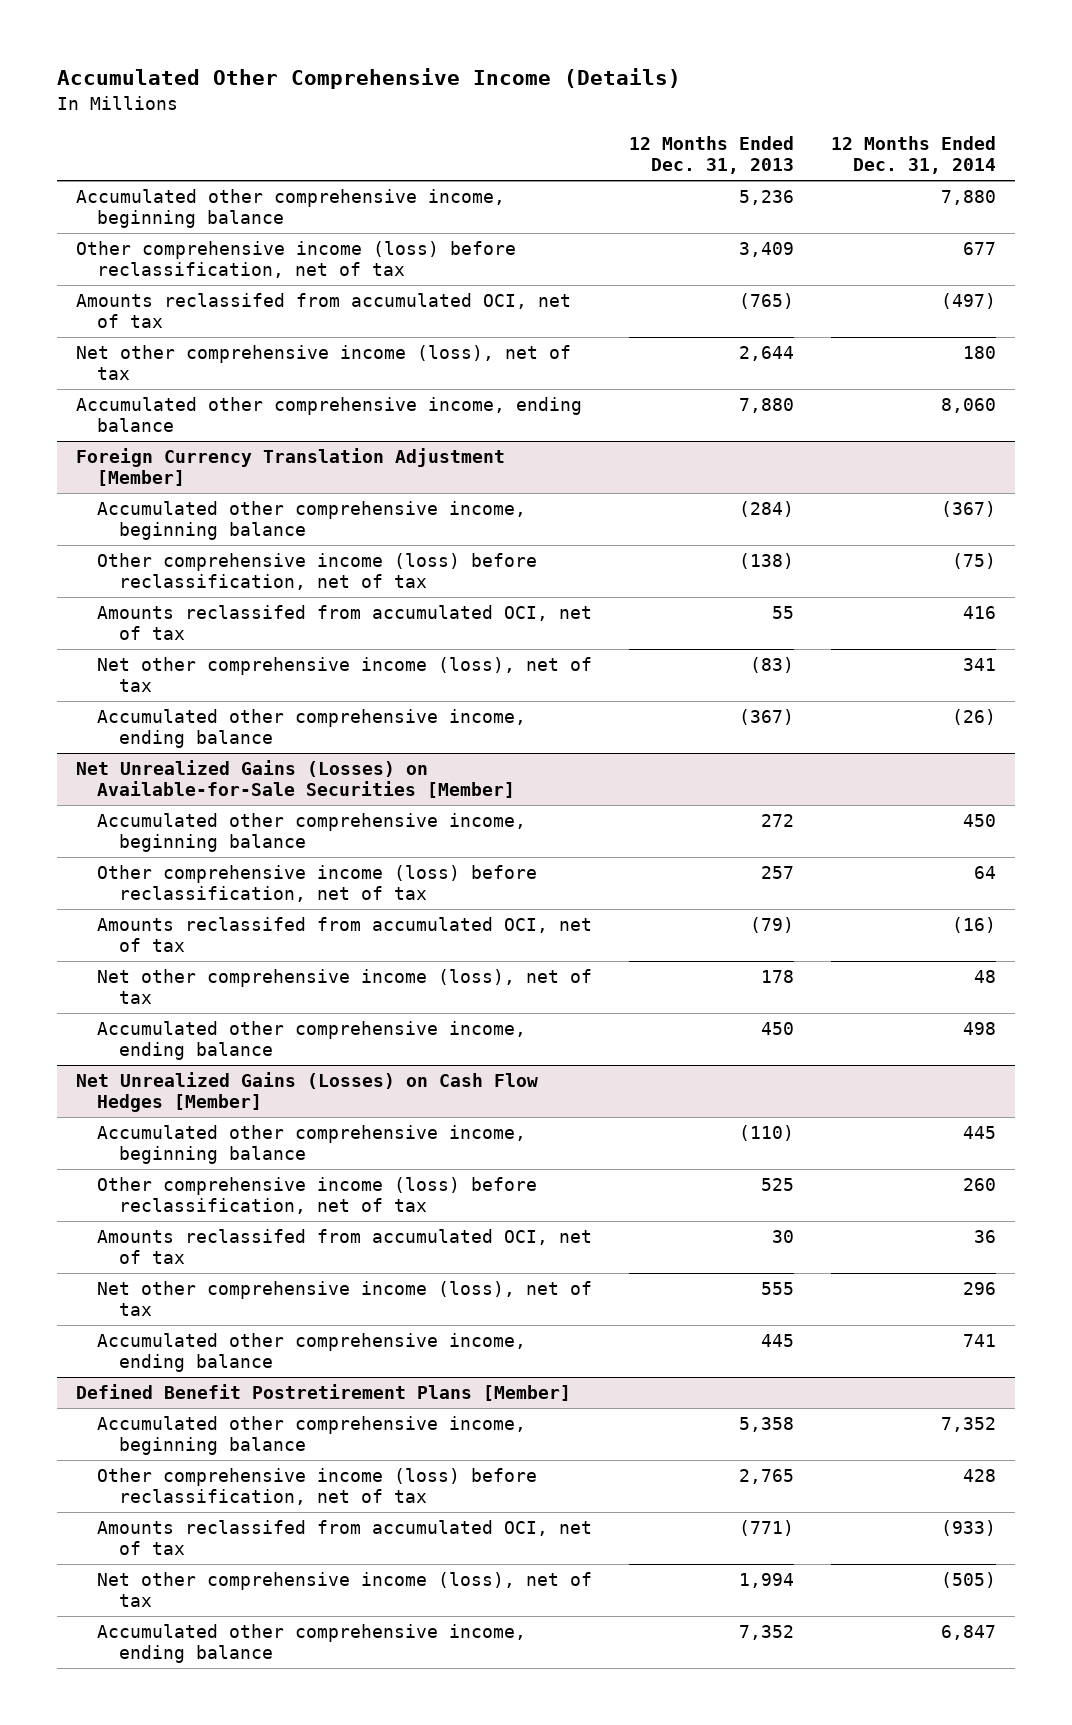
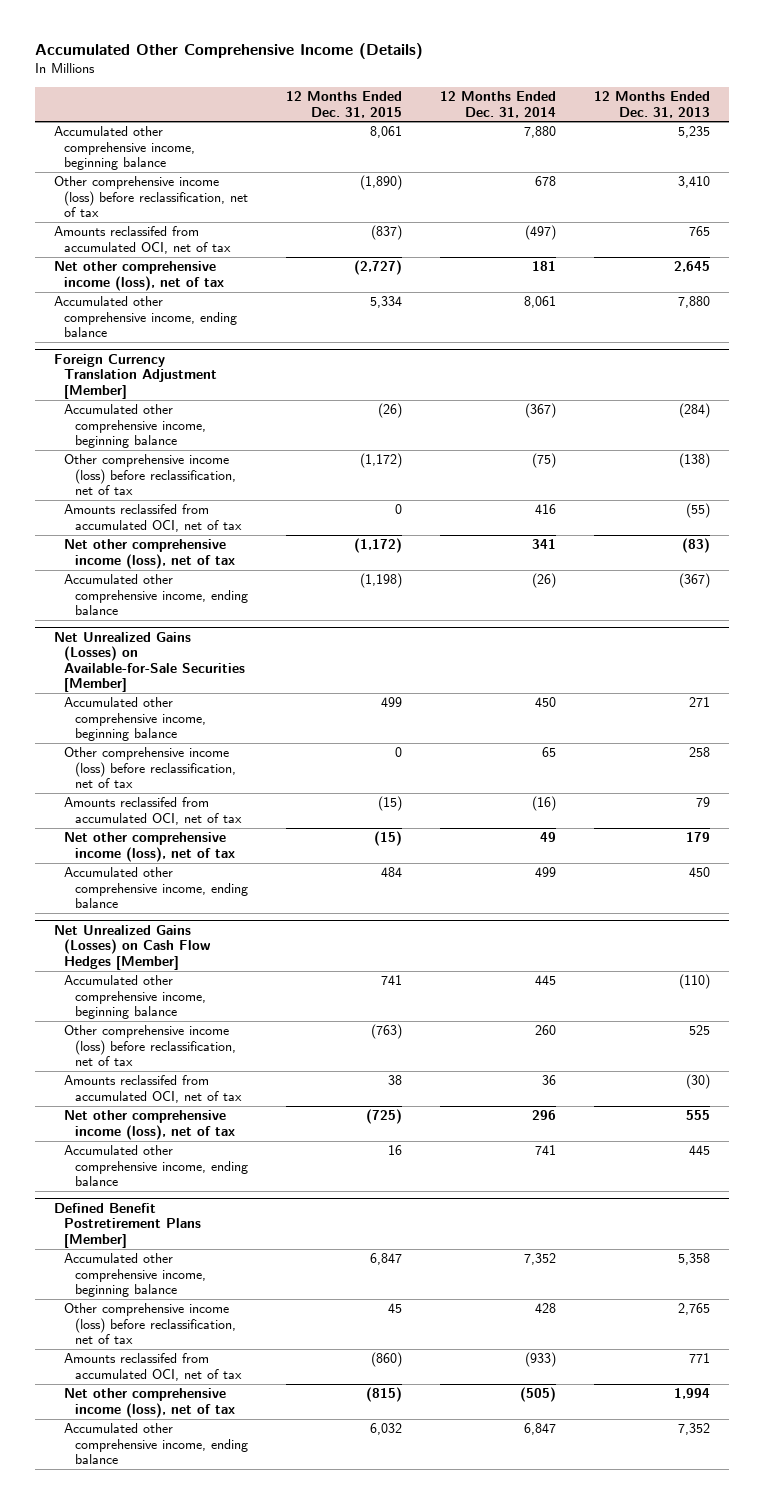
none -> [286,91,403,118] 12 Months Ended Dec. 31, 2015
[739,190,795,206] 5,236 -> [678,126,711,139] 5,235
[739,242,795,258] 3,409 -> [678,176,711,189] 3,410
[963,242,997,256] 677 -> [535,176,557,187] 678
[739,293,795,310] (765) -> [689,226,711,237] 765
[739,346,795,362] 2,644 -> [674,261,711,273] 2,645
[963,346,997,360] 180 -> [532,261,557,272] 181
[941,398,997,414] 8,060 -> [524,296,557,309] 8,061
[772,606,795,620] 55 -> [686,503,711,519] (55)
[761,814,795,828] 272 -> [689,697,711,708] 271
[761,866,795,880] 257 -> [689,747,711,758] 258
[974,866,997,880] 64 -> [542,747,557,758] 65
[750,917,795,934] (79) -> [696,797,711,808] 79
[761,970,795,984] 178 -> [686,832,711,843] 179
[974,970,997,984] 48 -> [540,832,557,843] 49
[963,1022,997,1036] 498 -> [535,867,557,878] 499
[772,1230,795,1244] 30 -> [686,1074,711,1090] (30)
[739,1520,795,1537] (771) -> [689,1353,711,1364] 771

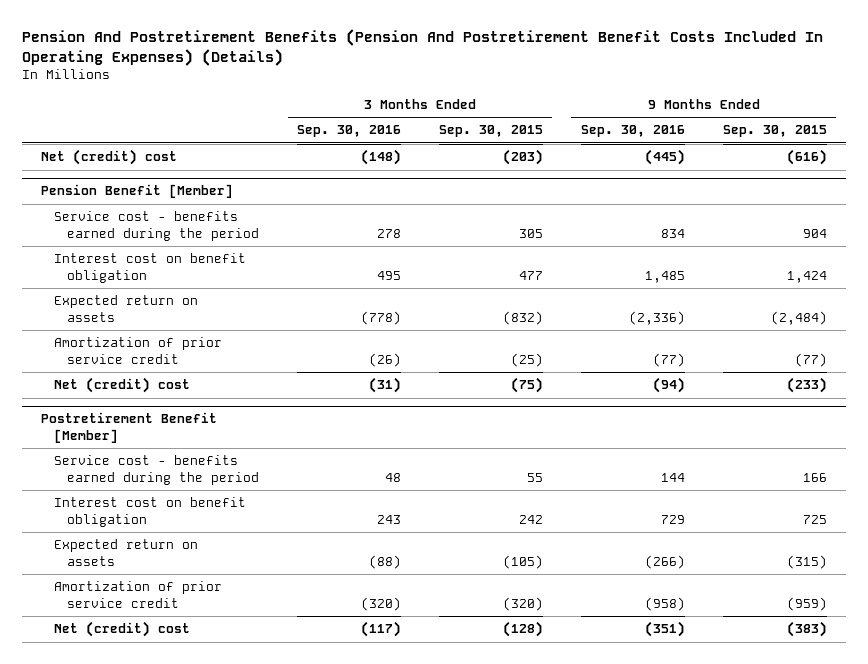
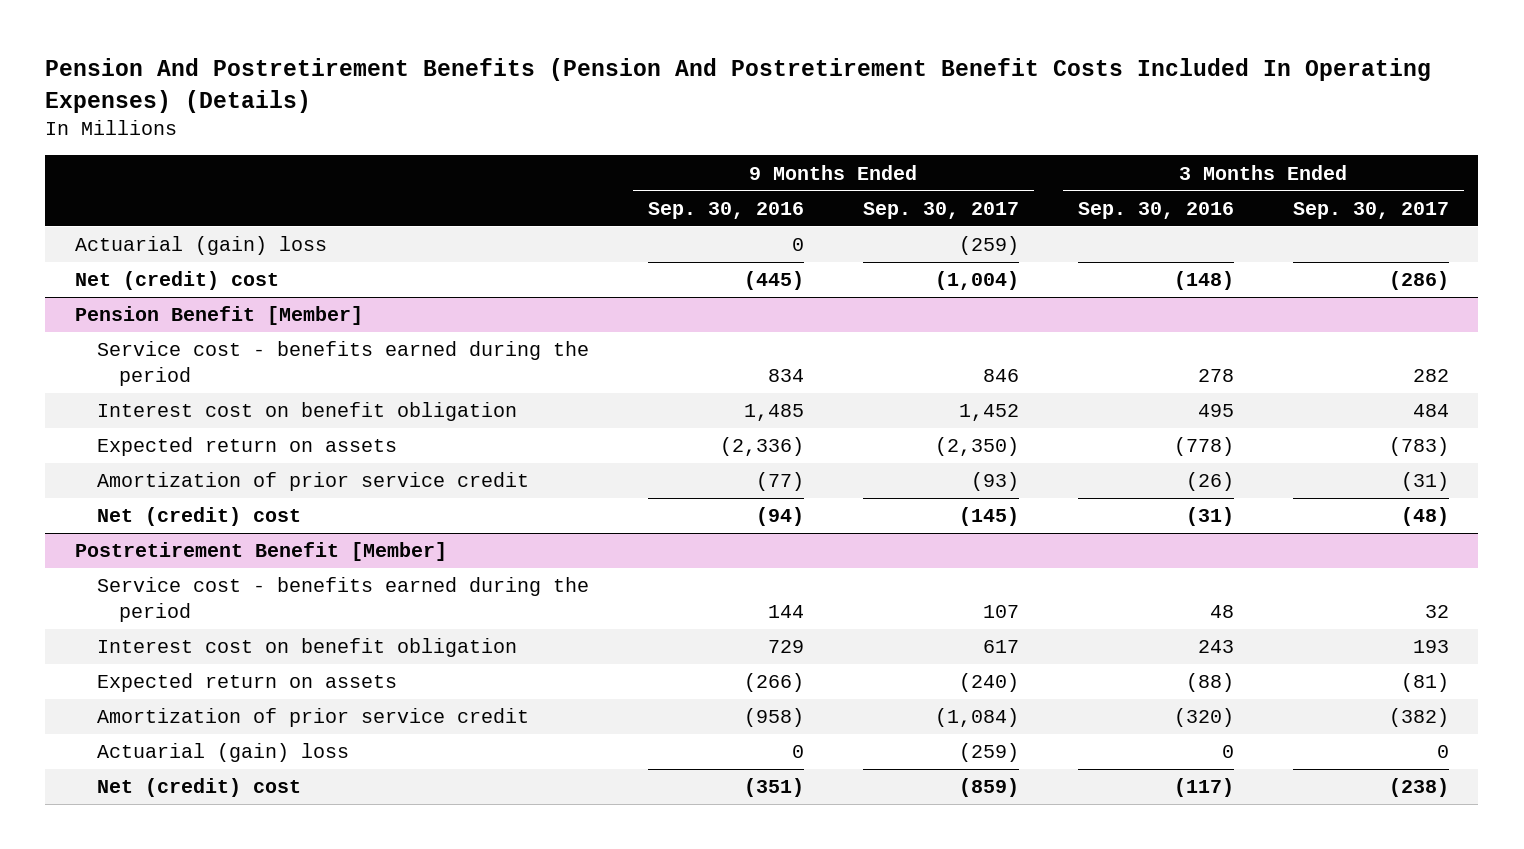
[438,125,543,138] Sep. 30, 2015 -> none
[722,125,827,138] Sep. 30, 2015 -> none
none -> [862,201,1019,219] Sep. 30, 2017
none -> [1292,201,1449,219] Sep. 30, 2017
none -> [74,236,327,256] Actuarial (gain) loss
none -> [96,743,349,763] Actuarial (gain) loss

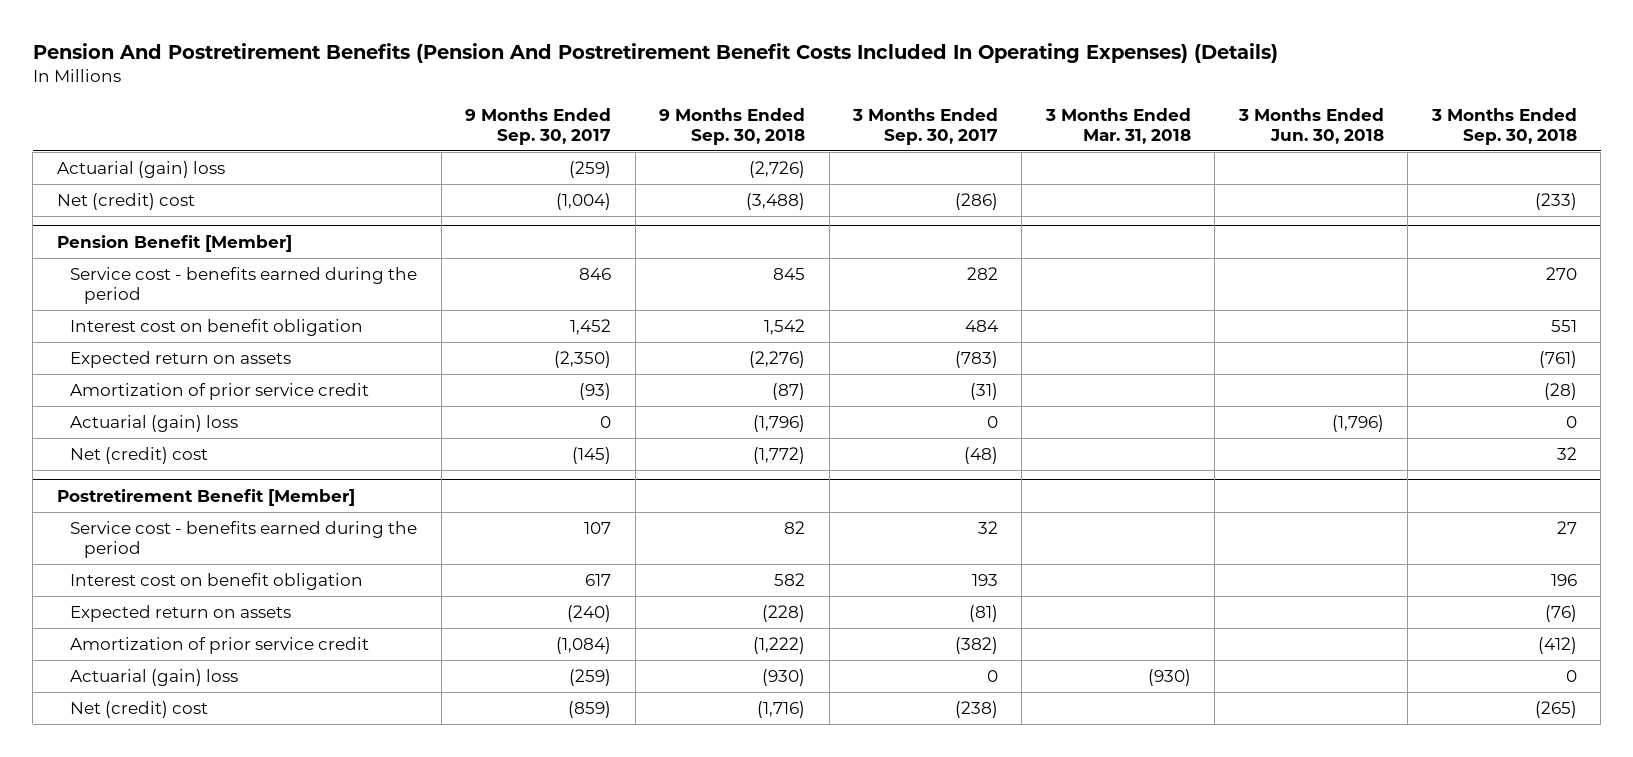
[647,201,804,219] Sep. 30, 2016 -> none
[1077,201,1234,219] Sep. 30, 2016 -> none
none -> [659,107,806,145] 9 Months Ended Sep. 30, 2018
none -> [1044,107,1191,144] 3 Months Ended Mar. 31, 2018
none -> [1237,107,1384,144] 3 Months Ended Jun. 30, 2018
none -> [1430,107,1577,145] 3 Months Ended Sep. 30, 2018
none -> [70,414,239,432] Actuarial (gain) loss

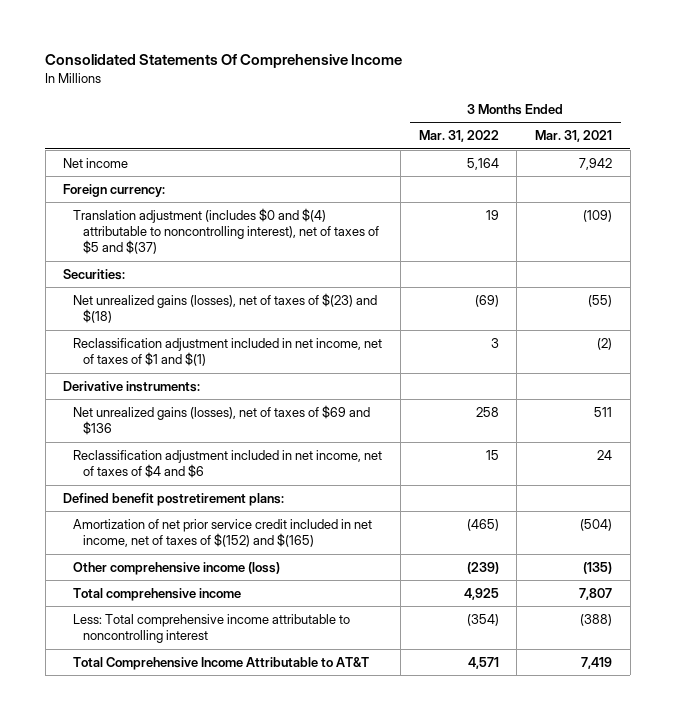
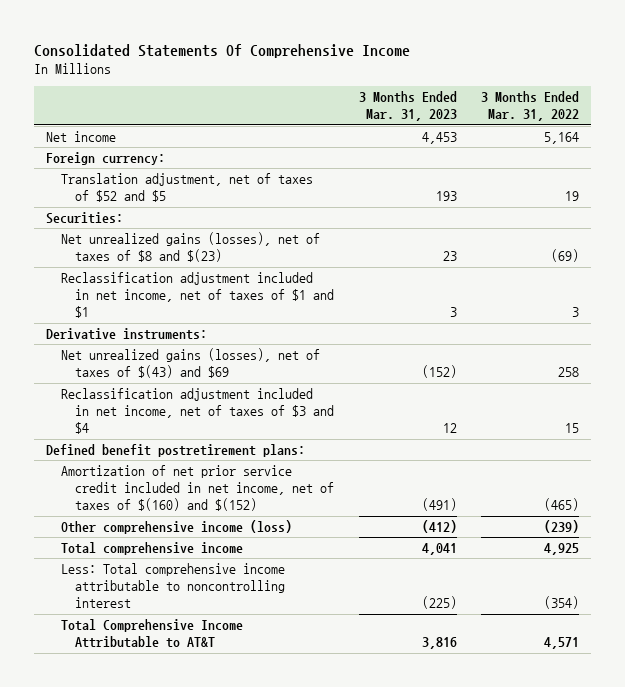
[535,130,613,143] Mar. 31, 2021 -> none
none -> [358,90,457,122] 3 Months Ended Mar. 31, 2023
[73,207,380,255] Translation adjustment (includes $0 and $(4) attributable to noncontrolling interest), net of taxes of $5 and $(37) -> [60,172,313,203] Translation adjustment, net of taxes of $52 and $5
[73,292,378,324] Net unrealized gains (losses), net of taxes of $(23) and $(18) -> [60,231,320,263] Net unrealized gains (losses), net of taxes of $8 and $(23)
[73,337,383,367] Reclassification adjustment included in net income, net of taxes of $1 and $(1) -> [60,271,335,319] Reclassification adjustment included in net income, net of taxes of $1 and $1
[73,404,371,436] Net unrealized gains (losses), net of taxes of $69 and $136 -> [60,347,320,379] Net unrealized gains (losses), net of taxes of $(43) and $69
[73,449,383,479] Reclassification adjustment included in net income, net of taxes of $4 and $6 -> [60,387,335,435] Reclassification adjustment included in net income, net of taxes of $3 and $4
[73,518,373,548] Amortization of net prior service credit included in net income, net of taxes of $(152) and $(165) -> [60,464,335,512] Amortization of net prior service credit included in net income, net of taxes of $(160) and $(152)

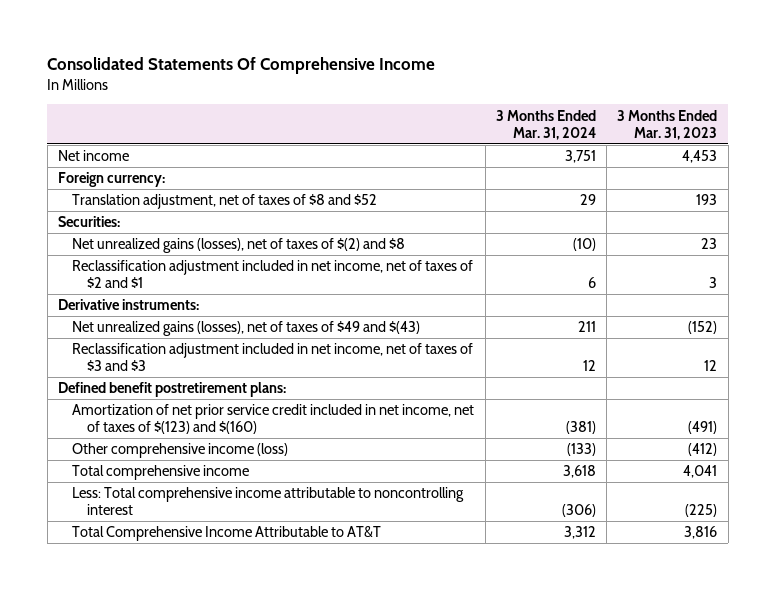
[480,90,579,122] 3 Months Ended Mar. 31, 2022 -> none
none -> [495,109,596,140] 3 Months Ended Mar. 31, 2024
[60,172,313,203] Translation adjustment, net of taxes of $52 and $5 -> [72,194,378,210] Translation adjustment, net of taxes of $8 and $52
[60,231,320,263] Net unrealized gains (losses), net of taxes of $8 and $(23) -> [72,238,406,254] Net unrealized gains (losses), net of taxes of $(2) and $8
[60,271,335,319] Reclassification adjustment included in net income, net of taxes of $1 and $1 -> [72,260,474,289] Reclassification adjustment included in net income, net of taxes of $2 and $1
[60,347,320,379] Net unrealized gains (losses), net of taxes of $(43) and $69 -> [72,321,421,337] Net unrealized gains (losses), net of taxes of $49 and $(43)
[60,387,335,435] Reclassification adjustment included in net income, net of taxes of $3 and $4 -> [72,343,474,372] Reclassification adjustment included in net income, net of taxes of $3 and $3
[60,464,335,512] Amortization of net prior service credit included in net income, net of taxes of $(160) and $(152) -> [72,404,475,435] Amortization of net prior service credit included in net income, net of taxes of $(123) and $(160)

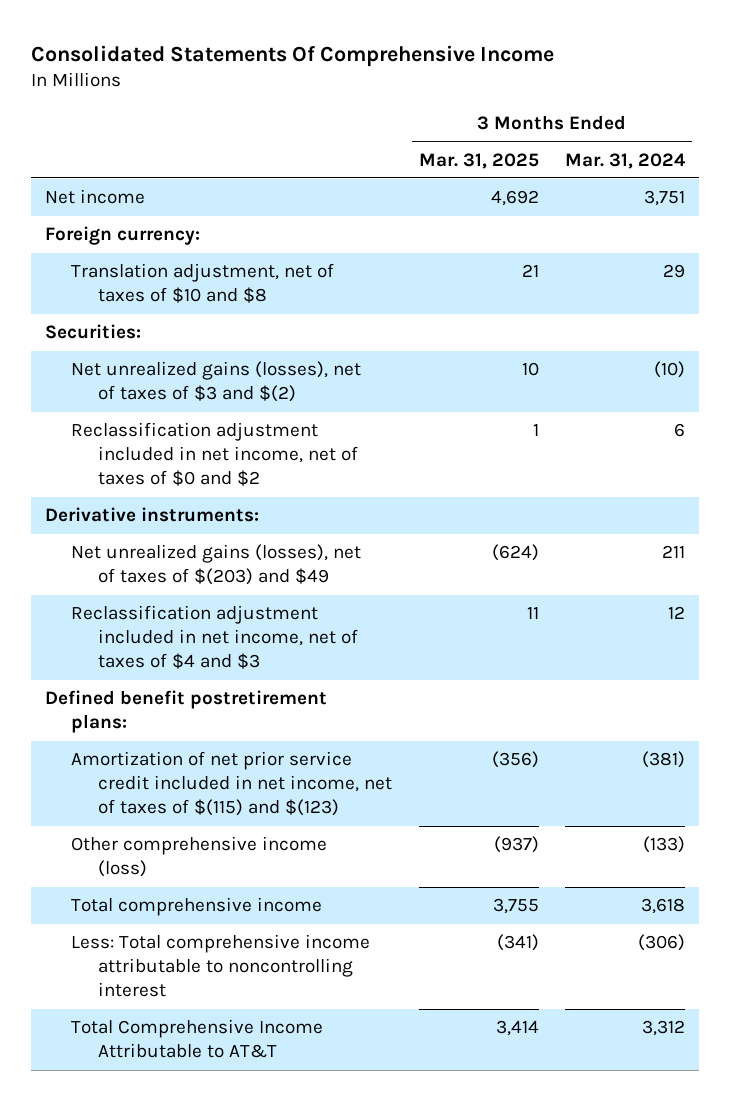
[617,109,718,140] 3 Months Ended Mar. 31, 2023 -> none
none -> [418,152,539,169] Mar. 31, 2025
[72,194,378,210] Translation adjustment, net of taxes of $8 and $52 -> [71,263,335,304] Translation adjustment, net of taxes of $10 and $8
[72,238,406,254] Net unrealized gains (losses), net of taxes of $(2) and $8 -> [71,361,362,403] Net unrealized gains (losses), net of taxes of $3 and $(2)
[72,260,474,289] Reclassification adjustment included in net income, net of taxes of $2 and $1 -> [71,422,359,487] Reclassification adjustment included in net income, net of taxes of $0 and $2
[72,321,421,337] Net unrealized gains (losses), net of taxes of $49 and $(43) -> [71,544,362,586] Net unrealized gains (losses), net of taxes of $(203) and $49
[72,343,474,372] Reclassification adjustment included in net income, net of taxes of $3 and $3 -> [71,605,359,670] Reclassification adjustment included in net income, net of taxes of $4 and $3
[72,404,475,435] Amortization of net prior service credit included in net income, net of taxes of $(123) and $(160) -> [71,751,393,817] Amortization of net prior service credit included in net income, net of taxes of $(115) and $(123)

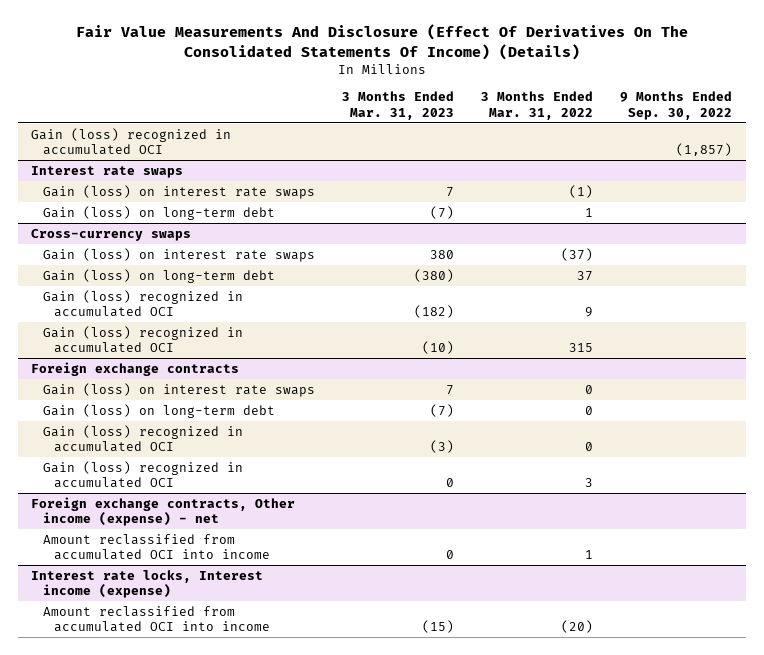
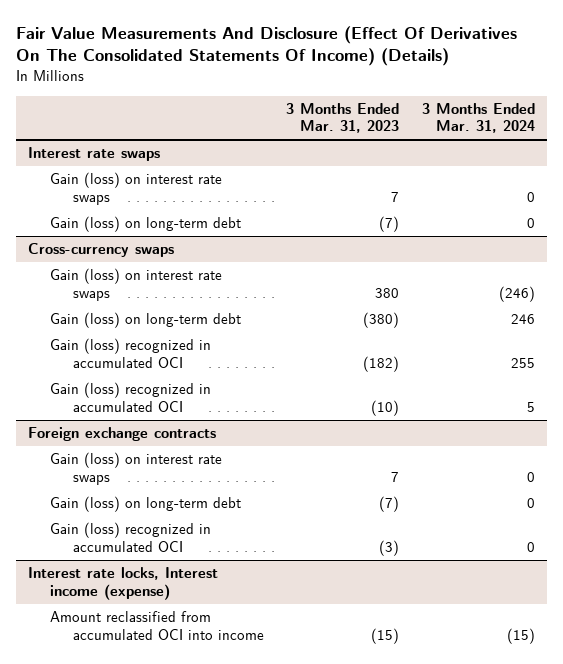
[481,91,594,120] 3 Months Ended Mar. 31, 2022 -> none
[620,91,733,120] 9 Months Ended Sep. 30, 2022 -> none
none -> [422,102,536,134] 3 Months Ended Mar. 31, 2024
[31,127,232,156] Gain (loss) recognized in accumulated OCI -> none
[42,460,243,489] Gain (loss) recognized in accumulated OCI -> none
[31,496,296,527] Foreign exchange contracts, Other income (expense) - net -> none
[42,533,270,561] Amount reclassified from accumulated OCI into income -> none

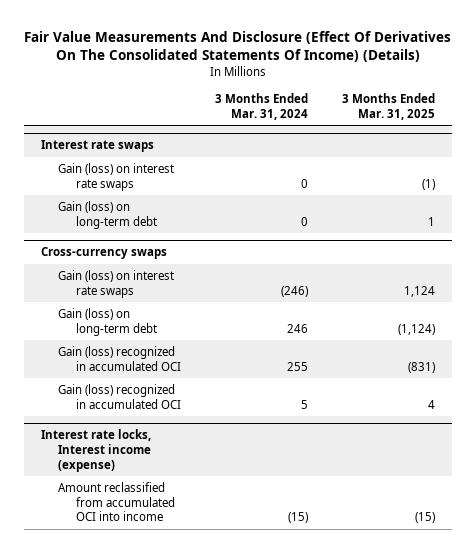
[286,102,400,134] 3 Months Ended Mar. 31, 2023 -> none
none -> [341,92,435,120] 3 Months Ended Mar. 31, 2025
[27,427,216,442] Foreign exchange contracts -> none
[50,452,223,485] Gain (loss) on interest rate swaps -> none
[50,496,242,513] Gain (loss) on long-term debt -> none
[50,522,212,552] Gain (loss) recognized in accumulated OCI -> none

